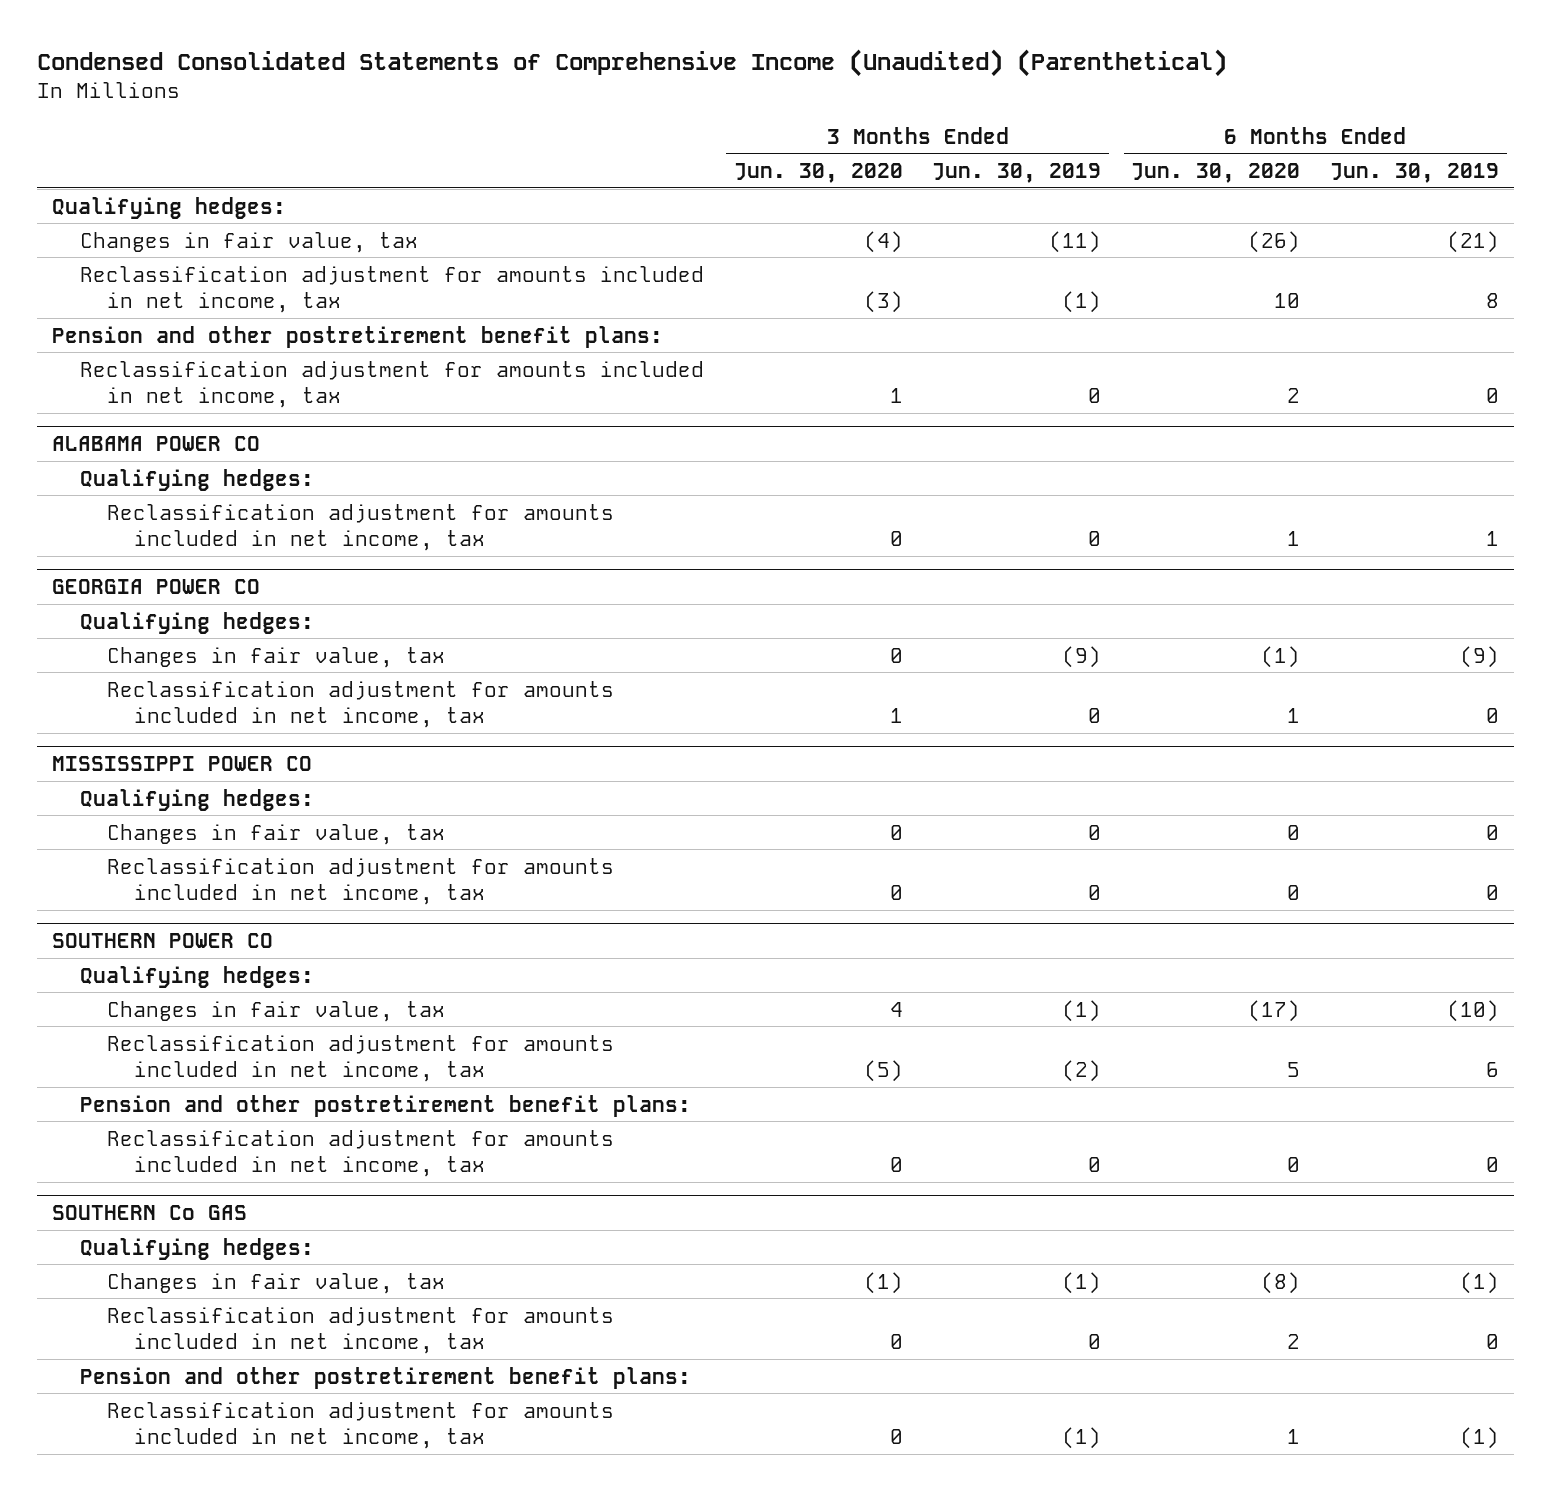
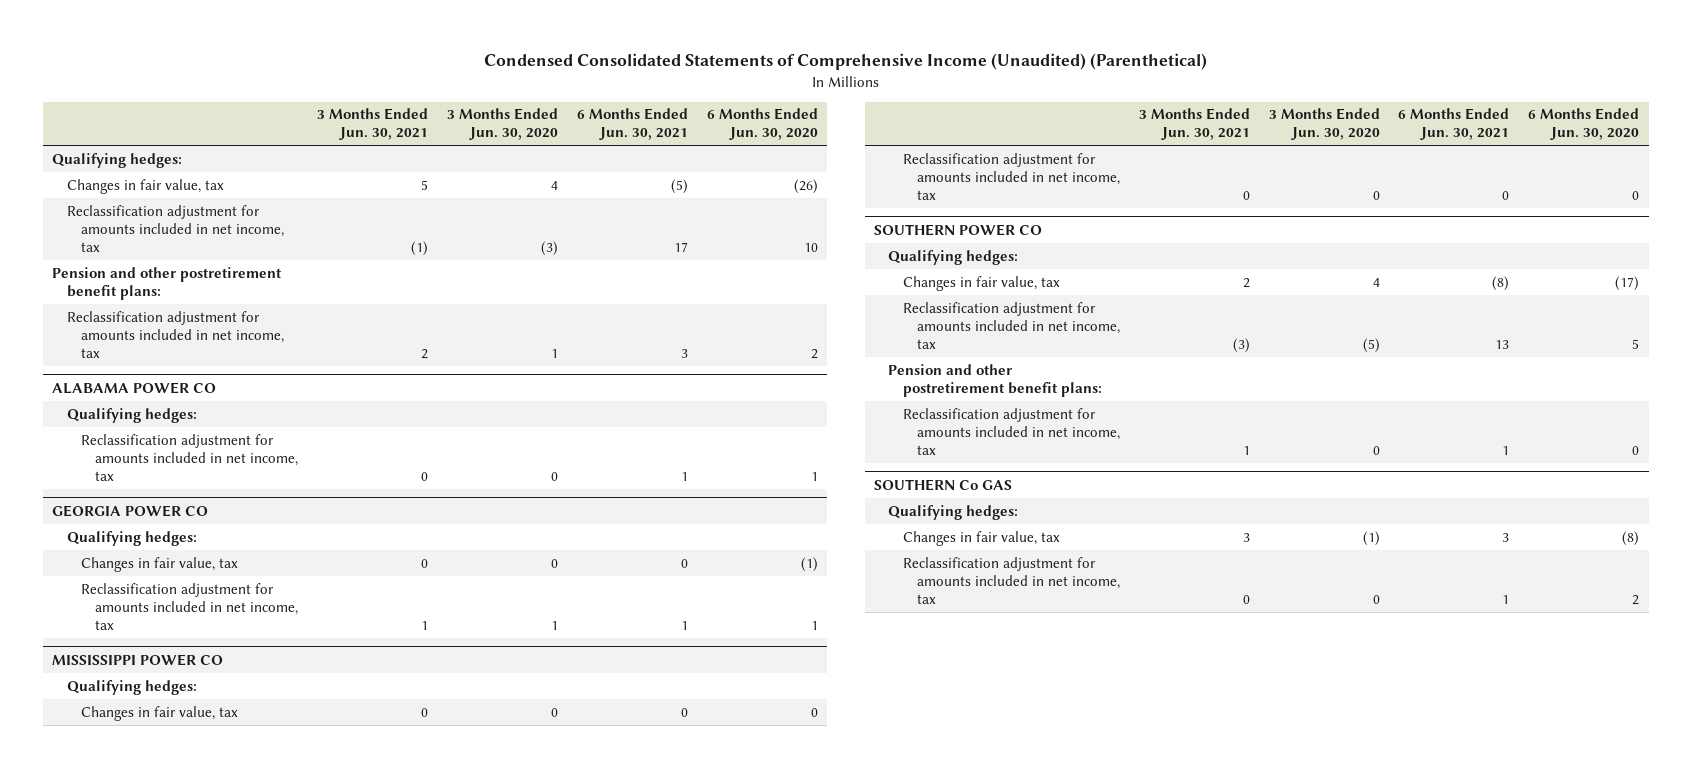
[932,163,1102,184] Jun. 30, 2019 -> none
[1330,163,1500,184] Jun. 30, 2019 -> none
none -> [317,108,429,141] 3 Months Ended Jun. 30, 2021
none -> [576,108,688,141] 6 Months Ended Jun. 30, 2021
[863,230,903,253] (4) -> [551,180,559,190] 4
[79,1366,691,1389] Pension and other postretirement benefit plans: -> none
[107,1401,615,1450] Reclassification adjustment for amounts included in net income, tax -> none

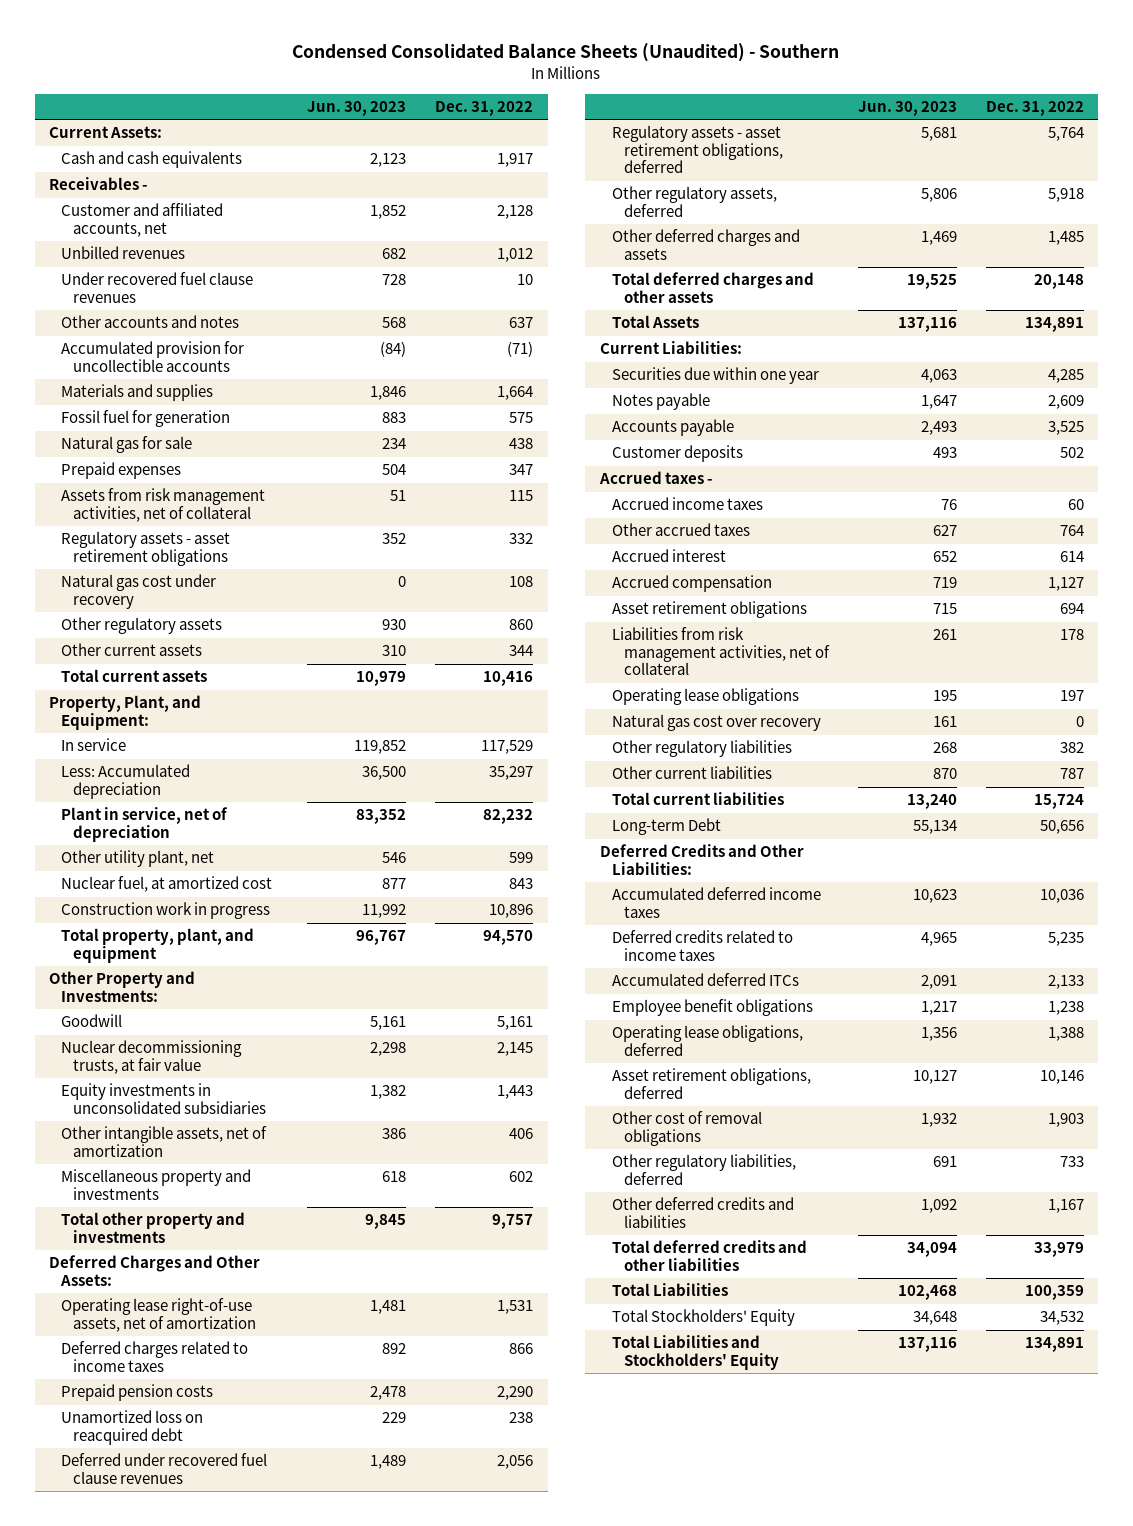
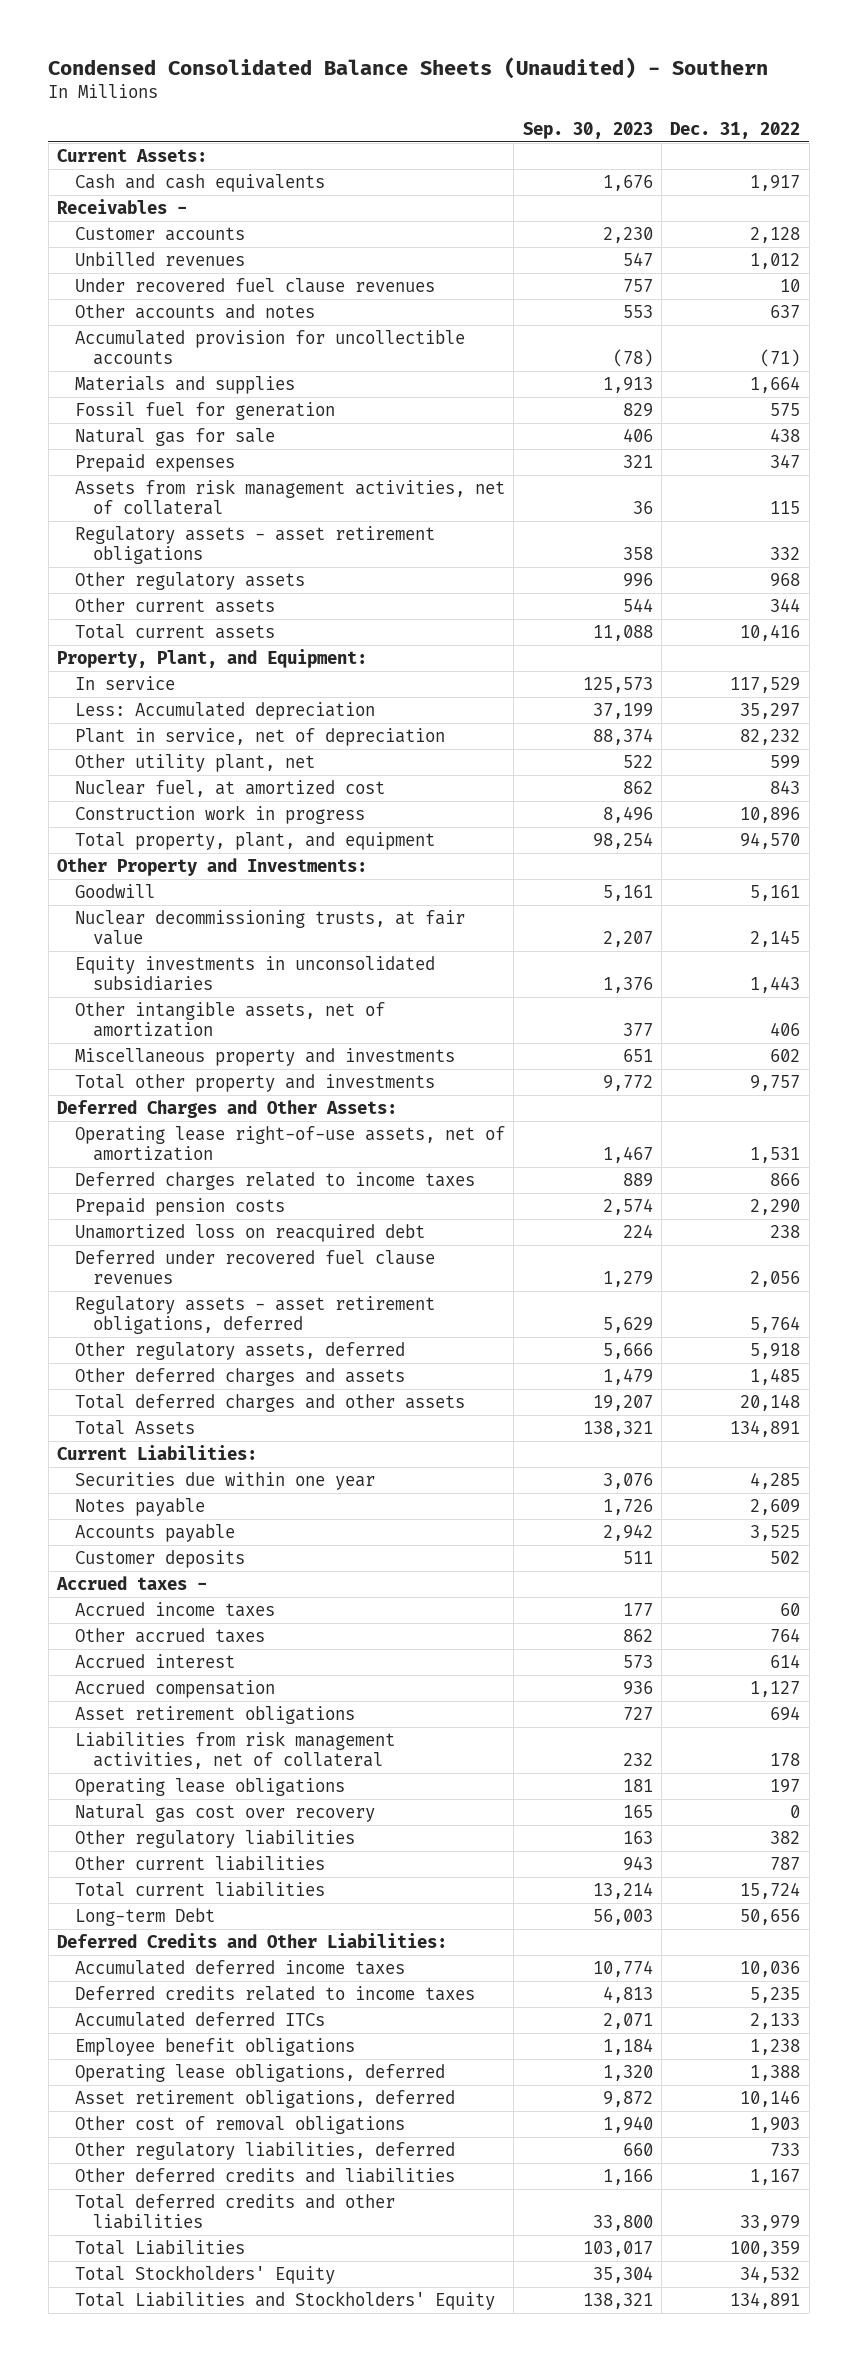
[307,101,407,117] Jun. 30, 2023 -> none
none -> [522,121,653,139] Sep. 30, 2023
[61,203,224,237] Customer and affiliated accounts, net -> [75,226,246,241] Customer accounts
[61,574,217,609] Natural gas cost under recovery -> none
[509,619,534,631] 860 -> [770,572,801,587] 968

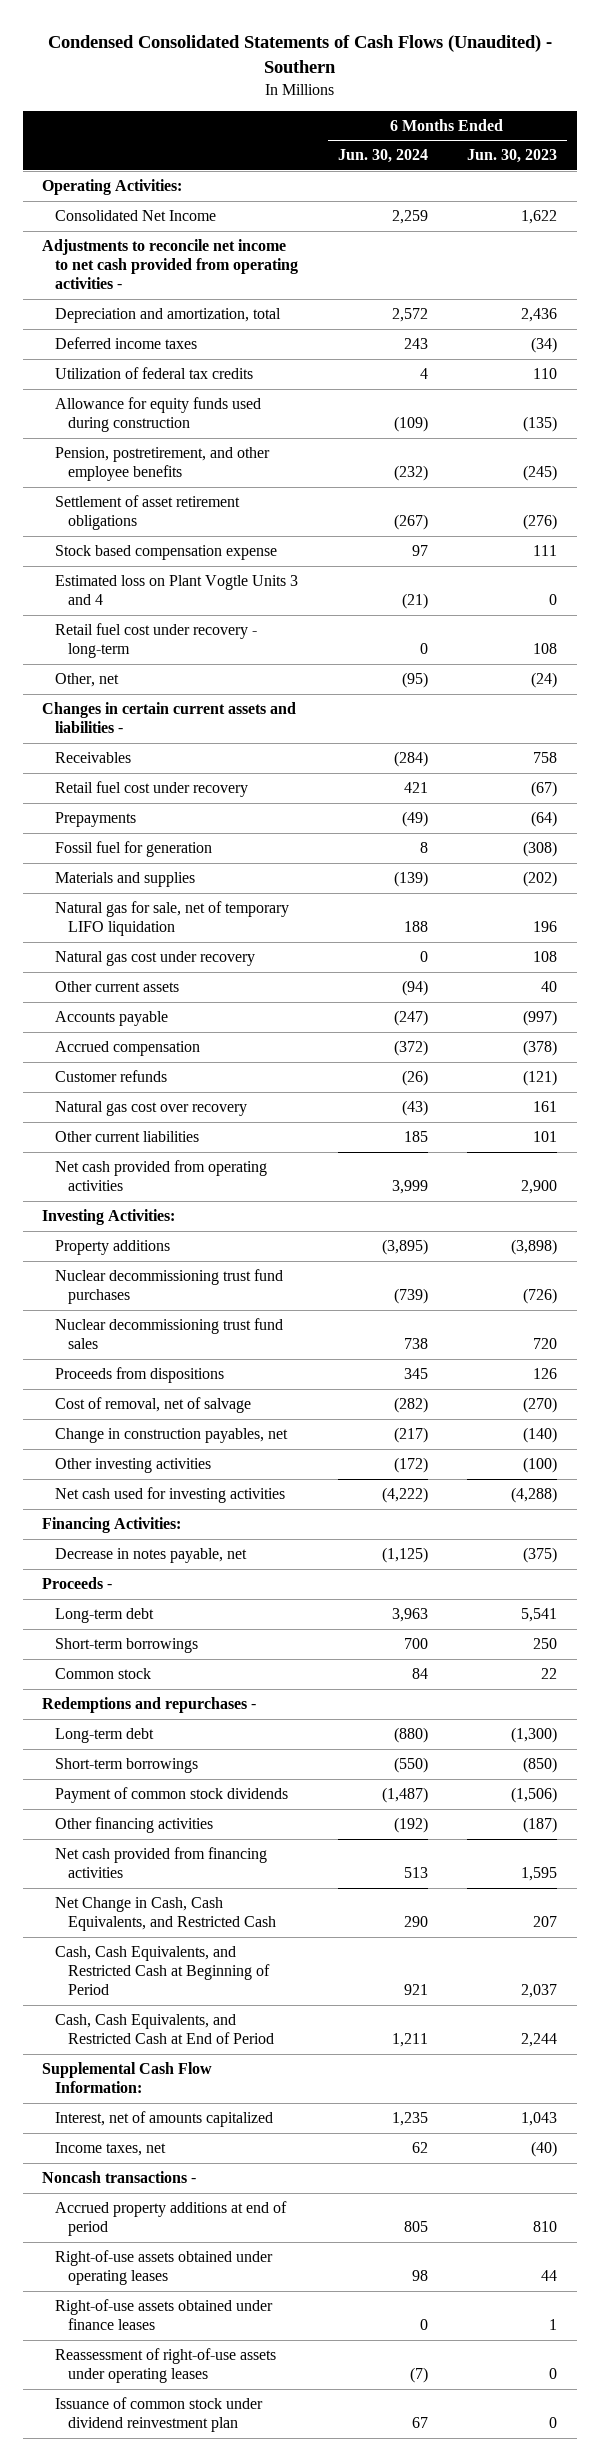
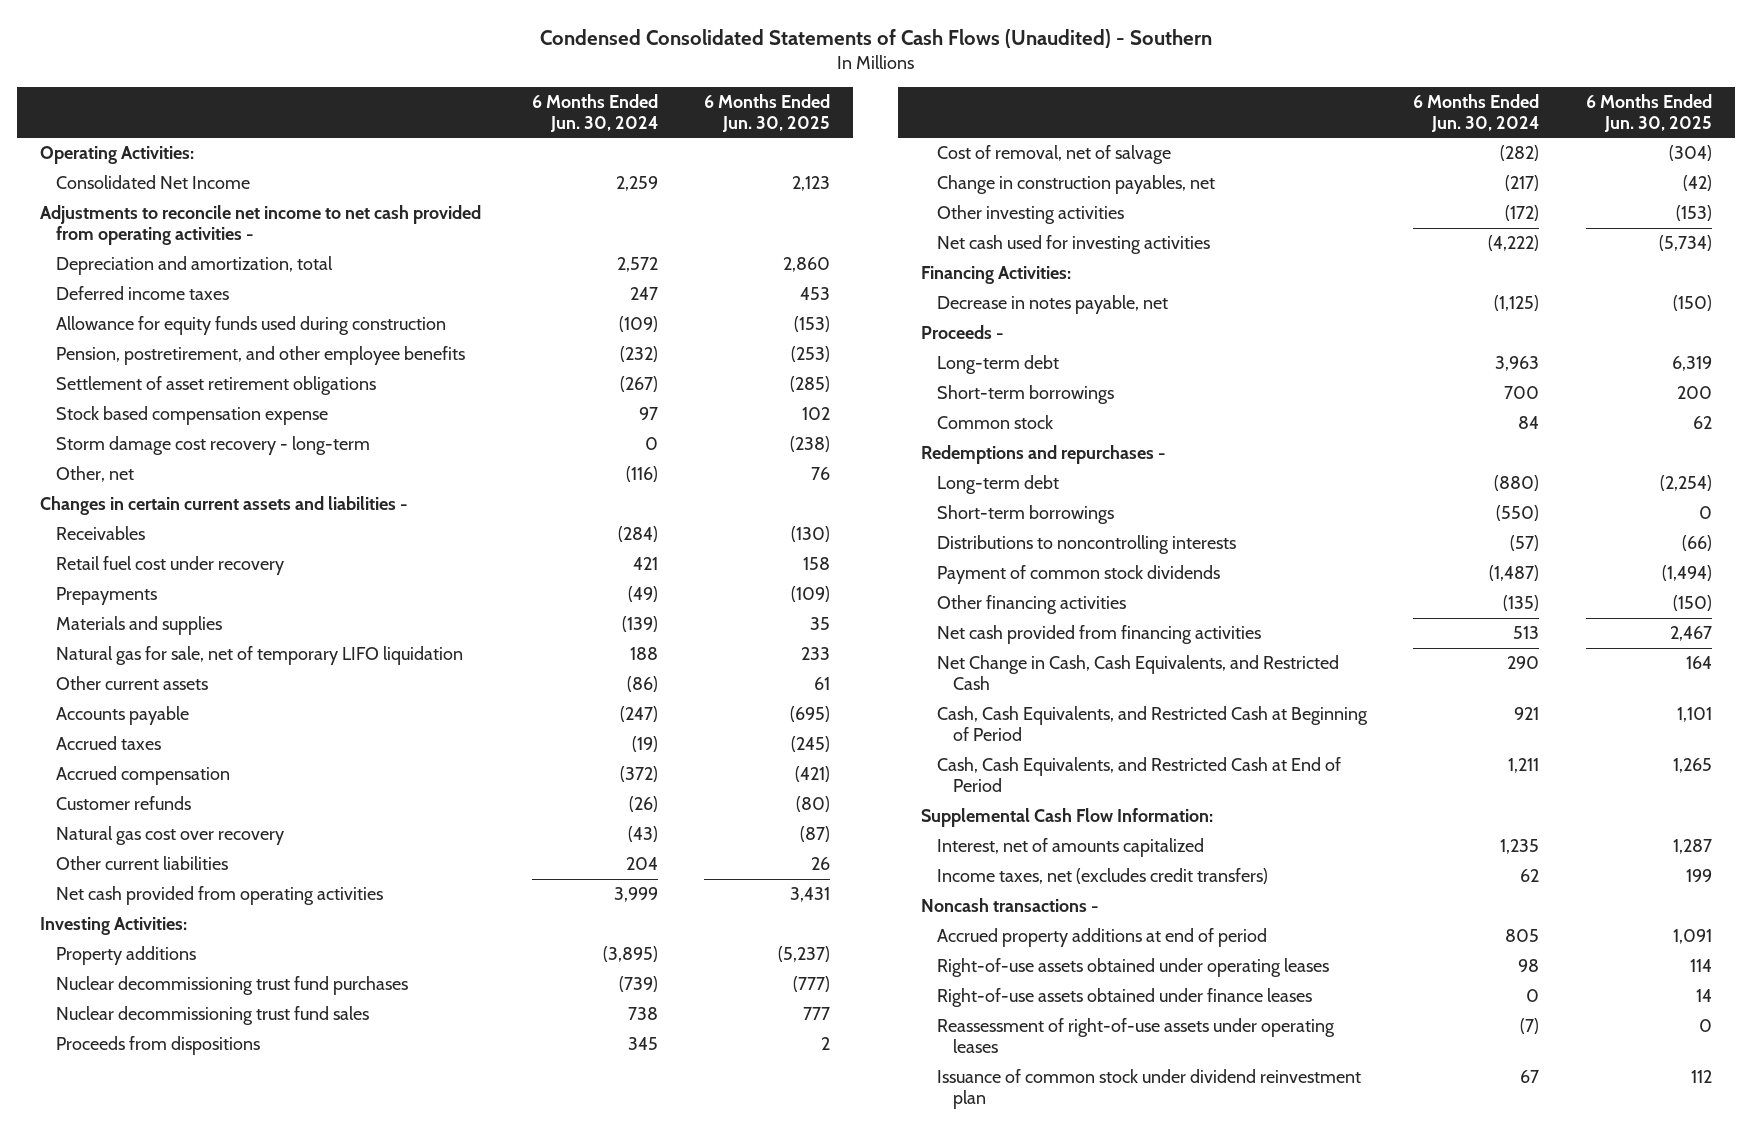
[466,149,557,164] Jun. 30, 2023 -> none
none -> [704,93,831,132] 6 Months Ended Jun. 30, 2025
[55,367,254,380] Utilization of federal tax credits -> none
[403,338,428,350] 243 -> [629,287,658,301] 247
[55,575,299,606] Estimated loss on Plant Vogtle Units 3 and 4 -> none
[55,623,258,659] Retail fuel cost under recovery - long-term -> none
none -> [55,436,370,456] Storm damage cost recovery - long-term
[401,672,428,689] (95) -> [625,466,658,483] (116)
[55,841,213,858] Fossil fuel for generation -> none
[55,951,256,967] Natural gas cost under recovery -> none
[401,980,428,997] (94) -> [626,676,658,693] (86)
none -> [55,736,161,751] Accrued taxes
[403,1131,428,1143] 185 -> [625,857,658,871] 204
none -> [937,535,1237,555] Distributions to noncontrolling interests
[393,1817,428,1834] (192) -> [1503,595,1540,612] (135)
[55,2142,167,2157] Income taxes, net -> [937,868,1269,885] Income taxes, net (excludes credit transfers)

